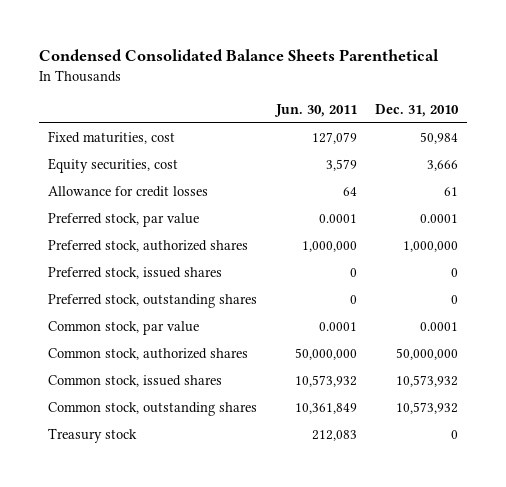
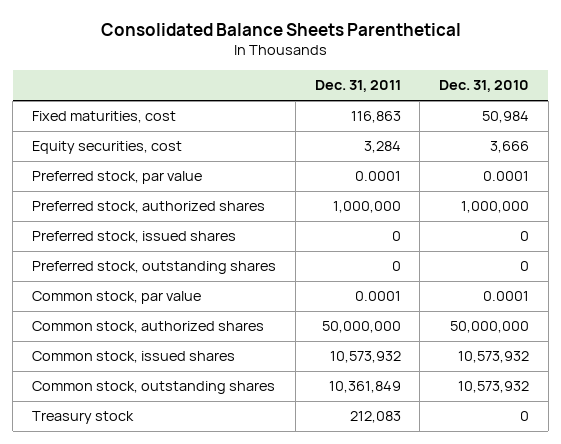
[38,49,439,62] Condensed Consolidated Balance Sheets Parenthetical -> [100,22,461,36] Consolidated Balance Sheets Parenthetical
[273,103,357,117] Jun. 30, 2011 -> none
none -> [314,80,401,93] Dec. 31, 2011
[48,186,209,198] Allowance for credit losses -> none

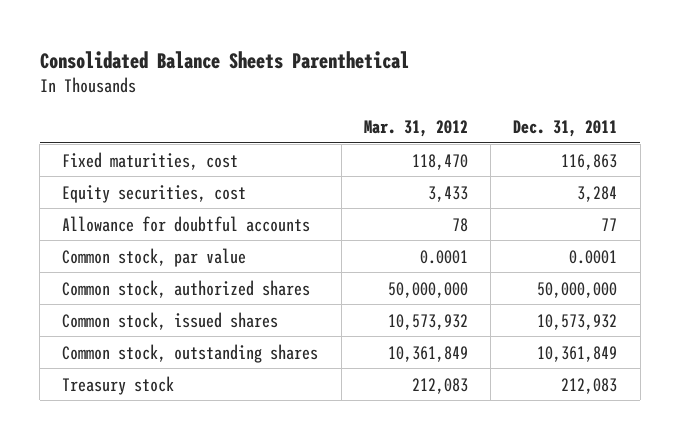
[438,80,529,93] Dec. 31, 2010 -> none
none -> [363,120,468,138] Mar. 31, 2012
[32,171,203,185] Preferred stock, par value -> none
[32,201,266,214] Preferred stock, authorized shares -> none
[32,231,237,244] Preferred stock, issued shares -> none
[32,261,277,275] Preferred stock, outstanding shares -> none
none -> [62,215,311,232] Allowance for doubtful accounts

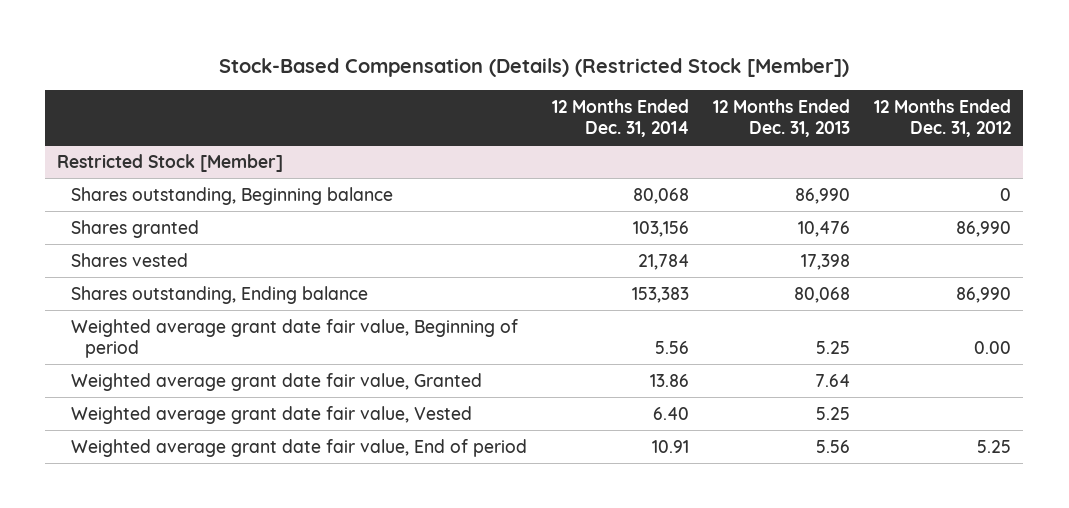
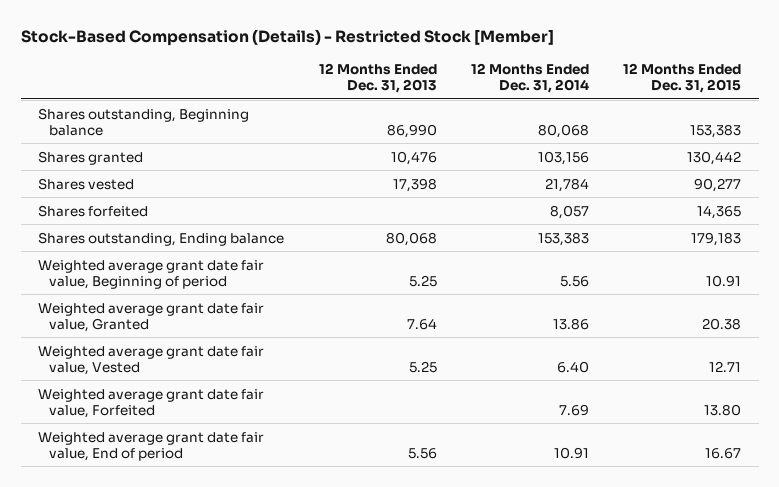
[219,57,850,77] Stock-Based Compensation (Details) (Restricted Stock [Member]) -> [20,29,554,47] Stock-Based Compensation (Details) - Restricted Stock [Member]
[874,98,1012,137] 12 Months Ended Dec. 31, 2012 -> none
none -> [623,63,742,94] 12 Months Ended Dec. 31, 2015
[57,153,284,172] Restricted Stock [Member] -> none
none -> [38,204,149,217] Shares forfeited
none -> [38,388,265,418] Weighted average grant date fair value, Forfeited

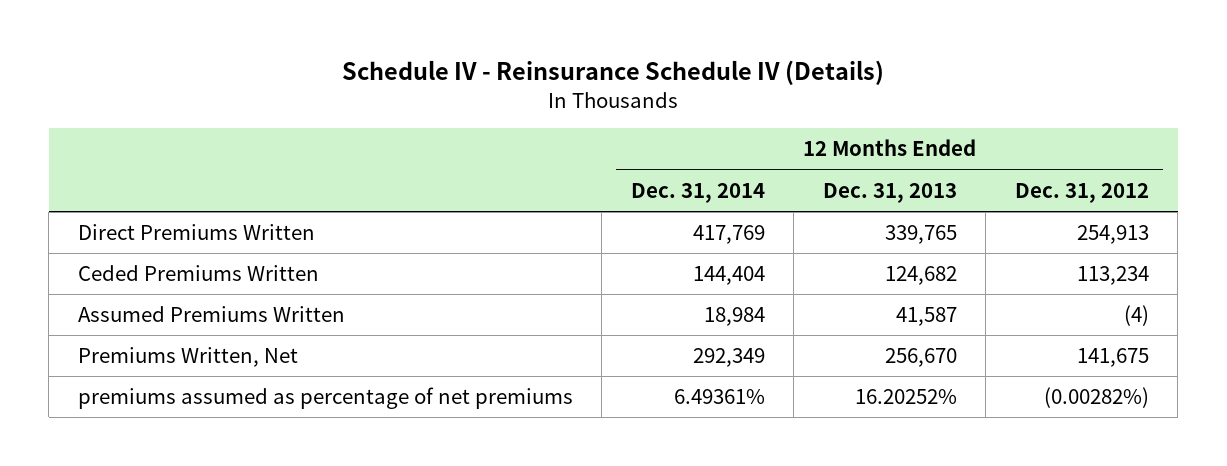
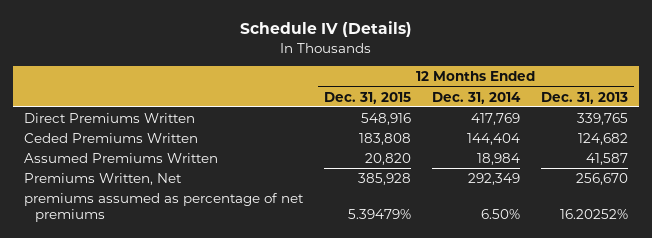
[342,60,885,86] Schedule IV - Reinsurance Schedule IV (Details) -> [239,21,412,38] Schedule IV (Details)
[1014,182,1149,203] Dec. 31, 2012 -> none
none -> [323,91,411,104] Dec. 31, 2015
[673,389,765,405] 6.49361% -> [481,209,521,220] 6.50%

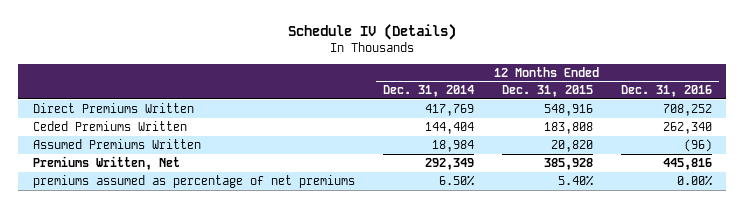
[541,91,629,104] Dec. 31, 2013 -> none
none -> [621,85,713,98] Dec. 31, 2016
[347,209,411,220] 5.39479% -> [557,174,594,186] 5.40%

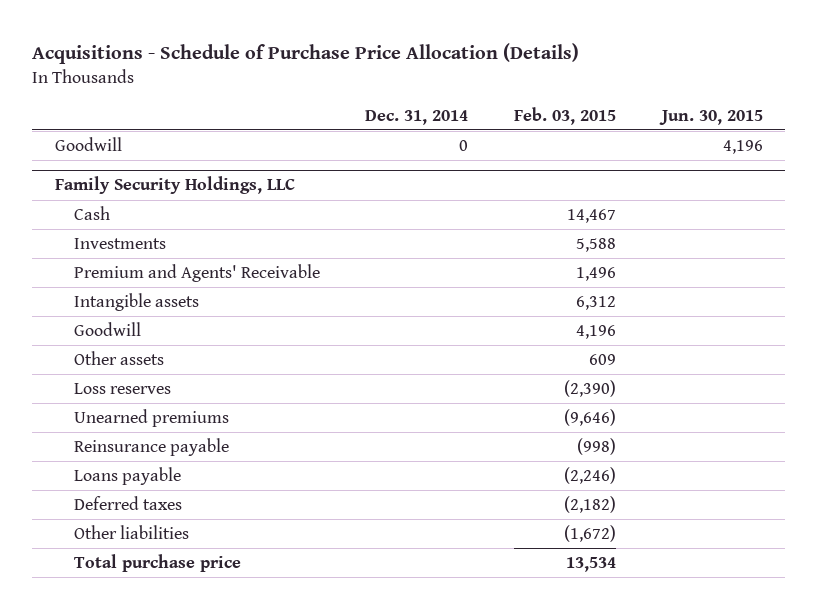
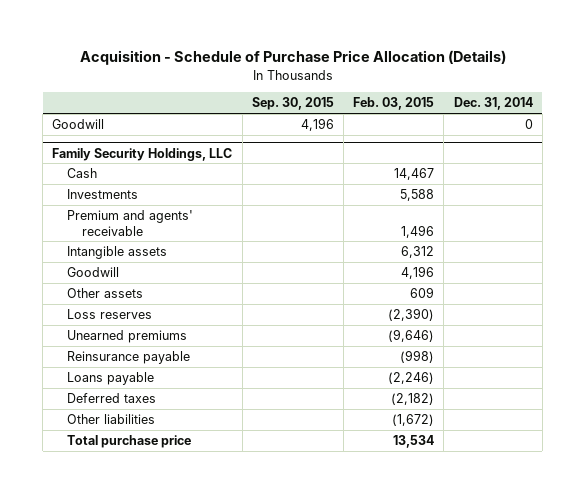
[32,43,580,65] Acquisitions - Schedule of Purchase Price Allocation (Details) -> [79,50,506,66] Acquisition - Schedule of Purchase Price Allocation (Details)
[658,109,763,125] Jun. 30, 2015 -> none
none -> [251,97,334,111] Sep. 30, 2015
[73,264,320,283] Premium and Agents' Receivable -> [67,209,194,236] Premium and agents' receivable

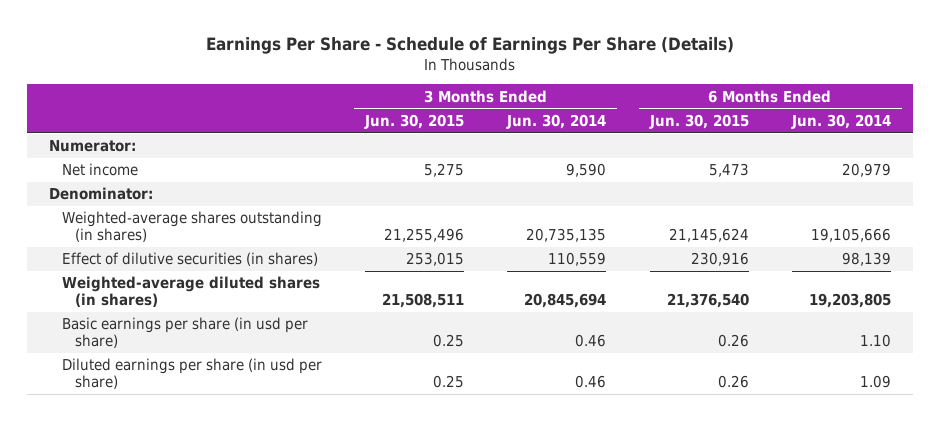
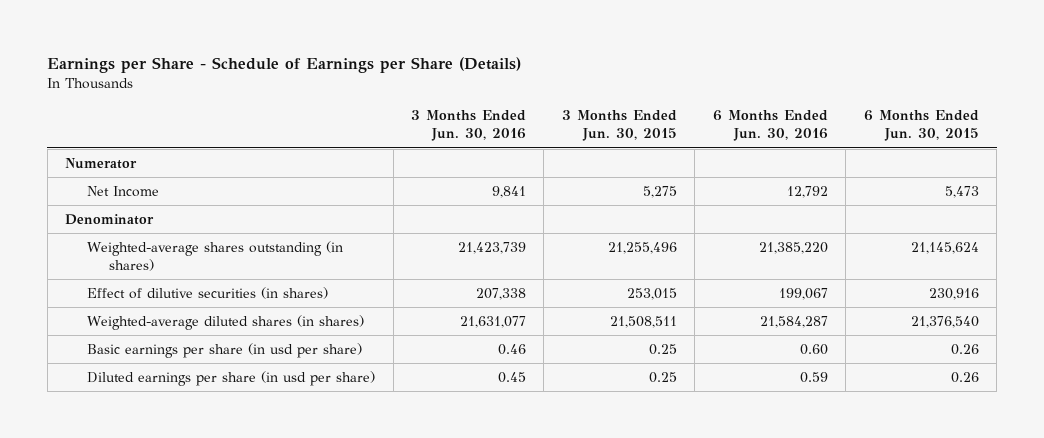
[205,36,734,54] Earnings Per Share - Schedule of Earnings Per Share (Details) -> [47,56,522,73] Earnings per Share - Schedule of Earnings per Share (Details)
[506,114,607,130] Jun. 30, 2014 -> none
[790,114,891,130] Jun. 30, 2014 -> none
none -> [411,110,527,142] 3 Months Ended Jun. 30, 2016
none -> [712,110,828,142] 6 Months Ended Jun. 30, 2016
[48,140,136,153] Numerator: -> [64,157,137,169] Numerator
[61,163,138,177] Net income -> [87,185,160,197] Net Income
[48,187,153,201] Denominator: -> [64,213,154,225] Denominator

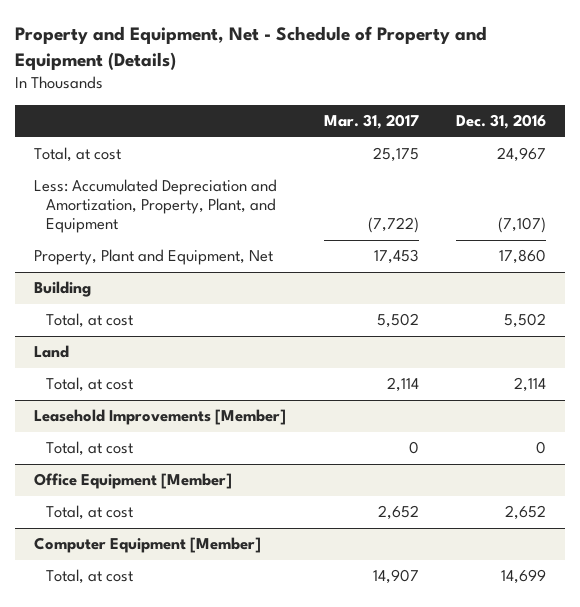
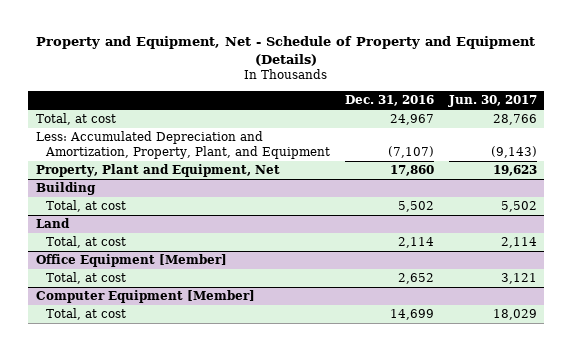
[323,114,419,130] Mar. 31, 2017 -> none
none -> [447,95,537,108] Jun. 30, 2017
[33,409,286,426] Leasehold Improvements [Member] -> none
[46,441,134,457] Total, at cost -> none

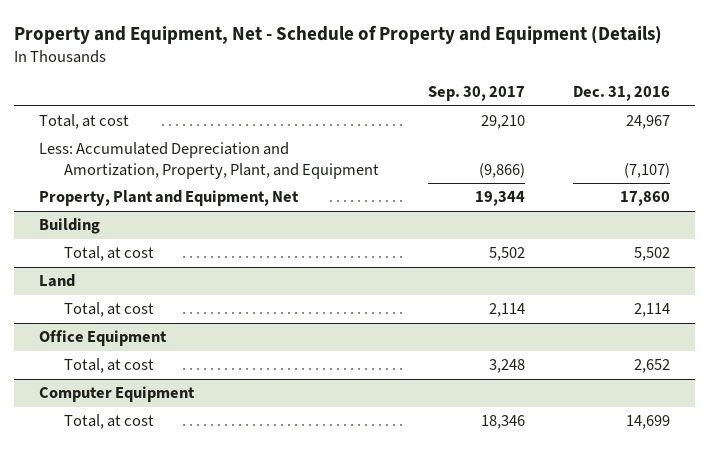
[447,95,537,108] Jun. 30, 2017 -> none
none -> [427,86,525,102] Sep. 30, 2017
[35,254,227,268] Office Equipment [Member] -> [38,330,167,347] Office Equipment
[35,290,255,304] Computer Equipment [Member] -> [38,386,195,403] Computer Equipment

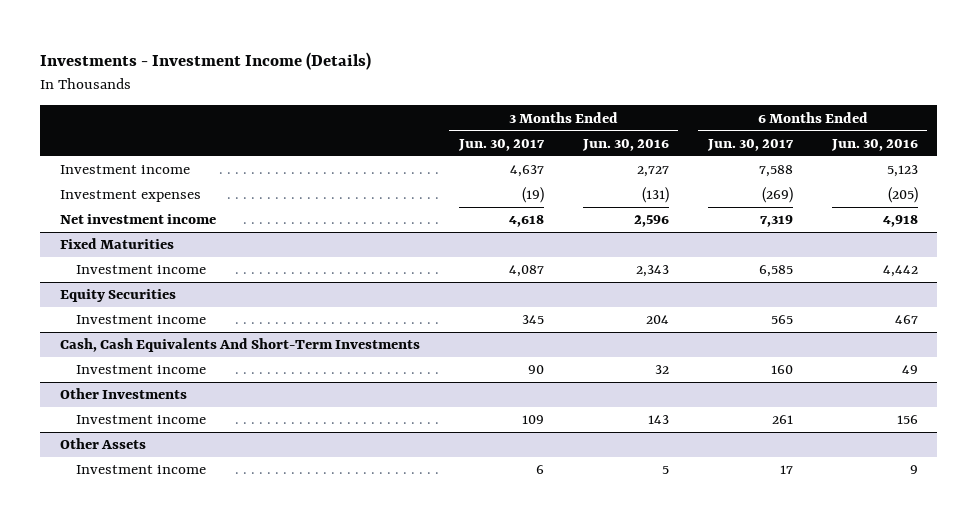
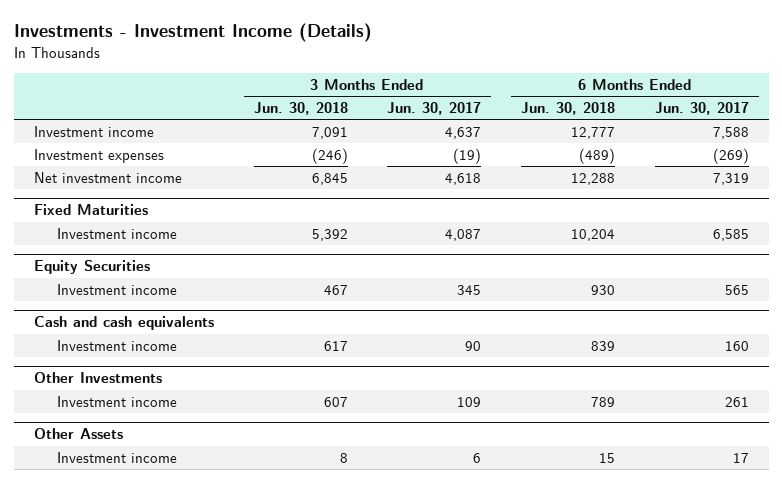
[581,139,669,152] Jun. 30, 2016 -> none
[830,139,918,152] Jun. 30, 2016 -> none
none -> [253,101,348,115] Jun. 30, 2018
none -> [520,101,615,115] Jun. 30, 2018
[59,338,420,353] Cash, Cash Equivalents And Short-Term Investments -> [33,316,214,331] Cash and cash equivalents

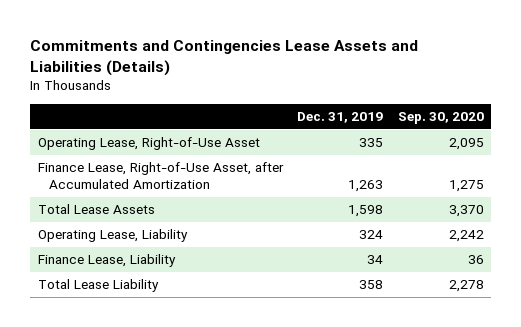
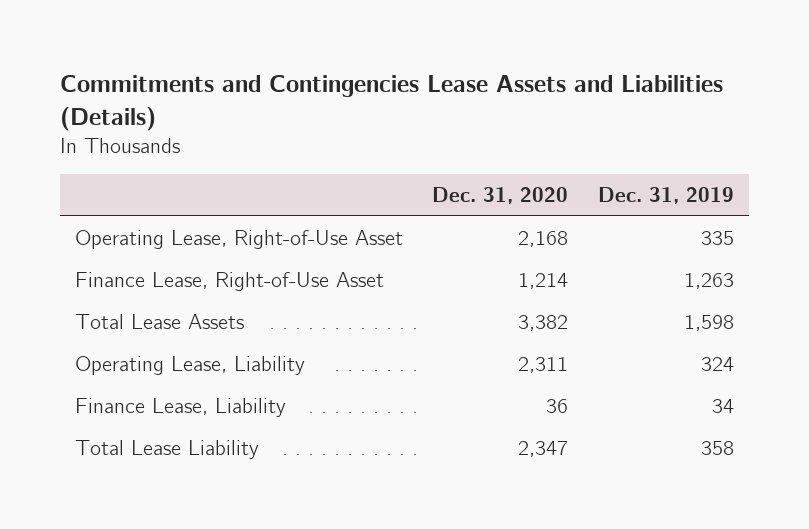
[397,112,484,125] Sep. 30, 2020 -> none
none -> [432,187,569,205] Dec. 31, 2020
[37,162,284,190] Finance Lease, Right-of-Use Asset, after Accumulated Amortization -> [74,272,384,292] Finance Lease, Right-of-Use Asset

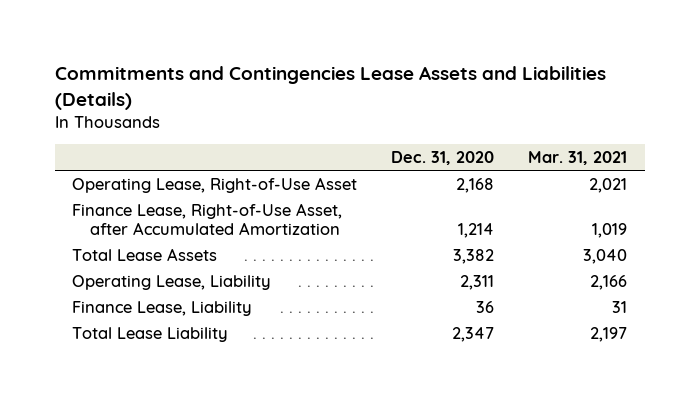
[598,187,735,205] Dec. 31, 2019 -> none
none -> [528,151,628,166] Mar. 31, 2021
[74,272,384,292] Finance Lease, Right-of-Use Asset -> [71,202,342,235] Finance Lease, Right-of-Use Asset, after Accumulated Amortization

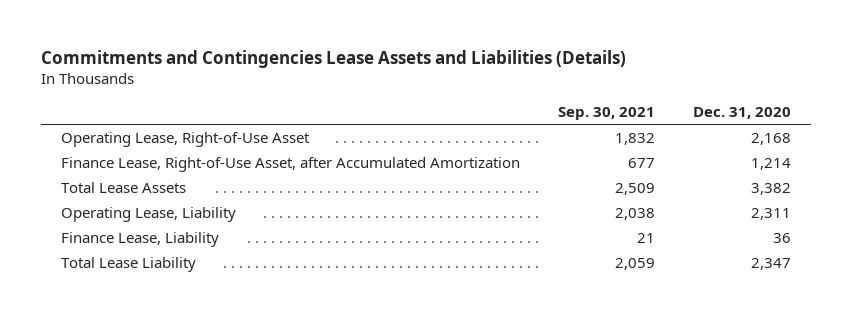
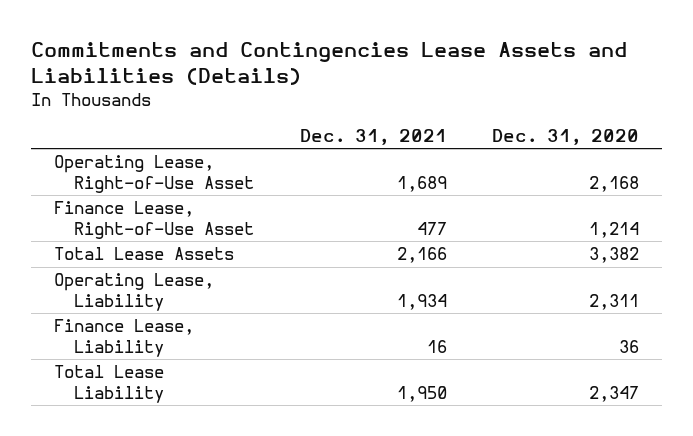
[557,106,655,120] Sep. 30, 2021 -> none
none -> [299,128,447,145] Dec. 31, 2021
[60,156,520,172] Finance Lease, Right-of-Use Asset, after Accumulated Amortization -> [53,201,255,239] Finance Lease, Right-of-Use Asset

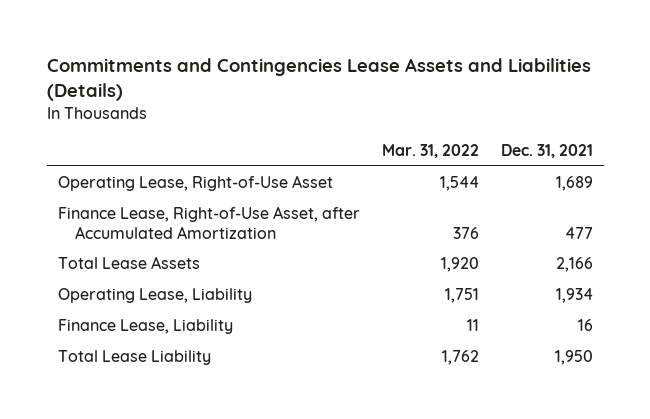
[492,128,640,145] Dec. 31, 2020 -> none
none -> [381,143,479,158] Mar. 31, 2022
[53,201,255,239] Finance Lease, Right-of-Use Asset -> [57,206,360,239] Finance Lease, Right-of-Use Asset, after Accumulated Amortization

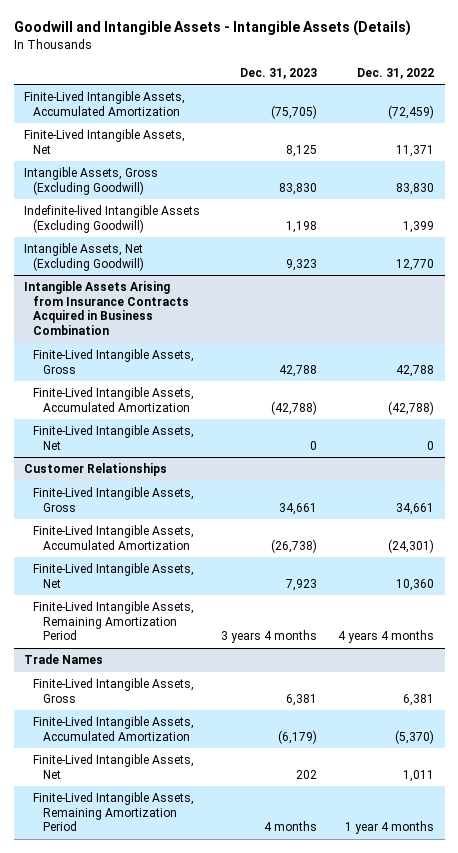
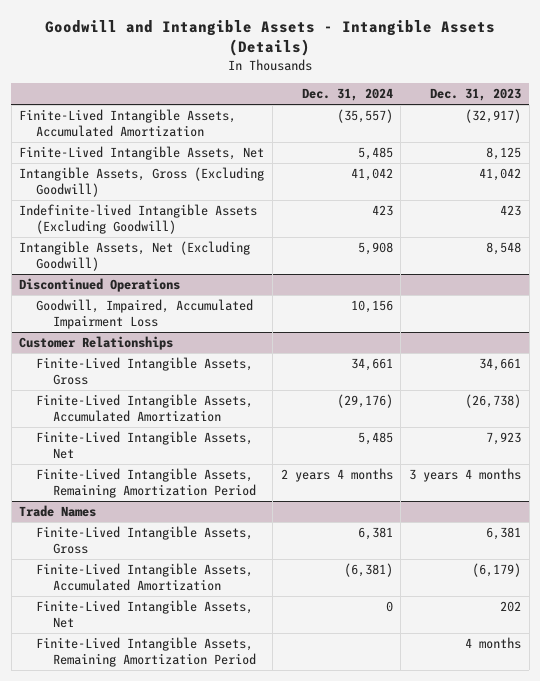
[357,67,435,79] Dec. 31, 2022 -> none
none -> [301,88,393,102] Dec. 31, 2024
[271,104,318,119] (75,705) -> [464,109,521,124] (32,917)
[24,281,190,336] Intangible Assets Arising from Insurance Contracts Acquired in Business Combination -> none
[33,349,195,374] Finite-Lived Intangible Assets, Gross -> none
[33,387,195,412] Finite-Lived Intangible Assets, Accumulated Amortization -> none
[33,425,195,450] Finite-Lived Intangible Assets, Net -> none
[279,182,318,195] 83,830 -> [478,168,521,182] 41,042
[286,220,318,233] 1,198 -> [499,205,521,217] 423
[286,258,318,271] 9,323 -> [485,242,521,256] 8,548
none -> [19,278,181,293] Discontinued Operations
none -> [36,299,254,330] Goodwill, Impaired, Accumulated Impairment Loss

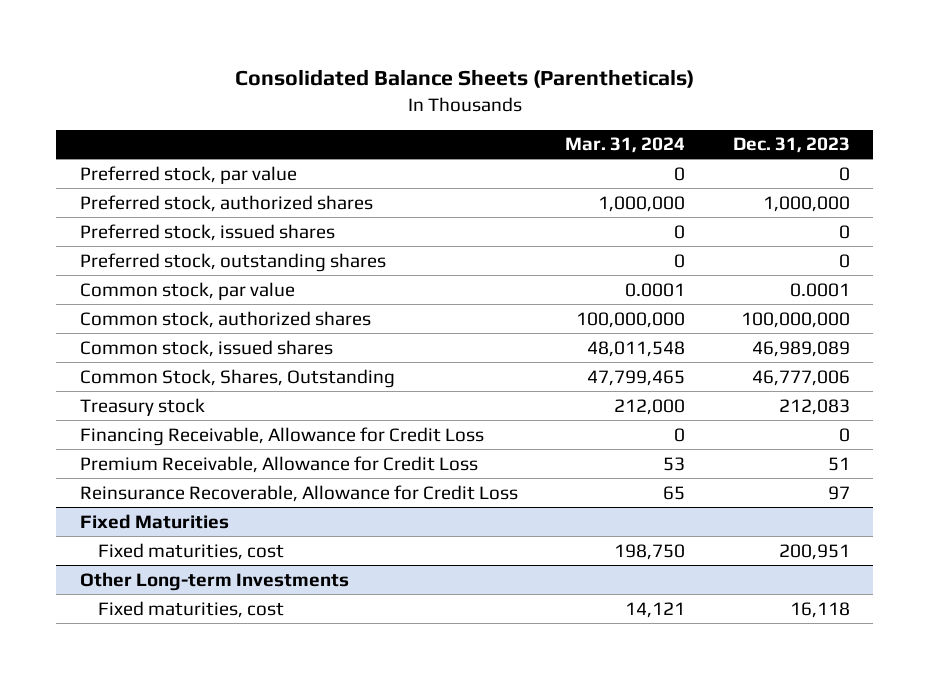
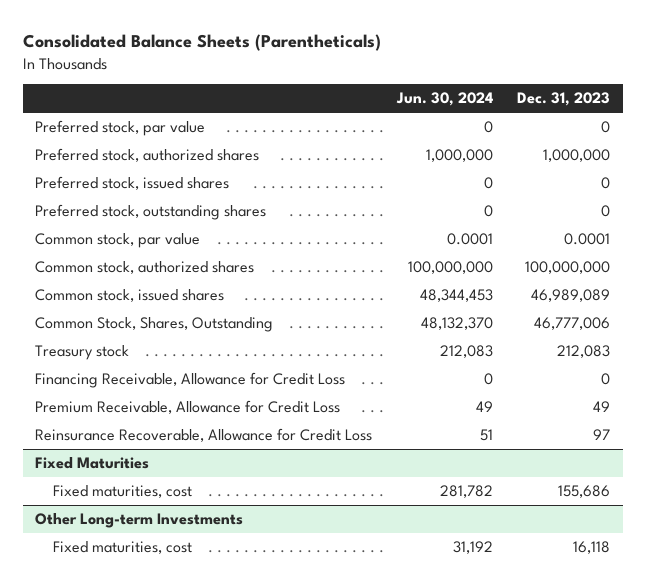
[565,137,686,154] Mar. 31, 2024 -> none
none -> [395,92,493,107] Jun. 30, 2024
[827,456,850,471] 51 -> [593,401,611,413] 49
[778,543,850,560] 200,951 -> [558,485,611,499] 155,686

